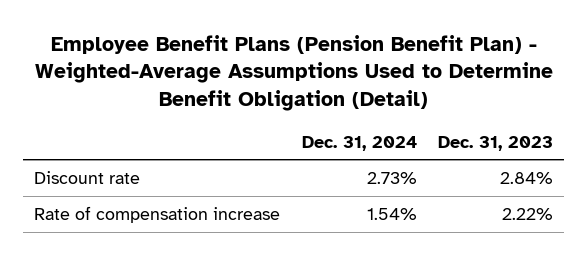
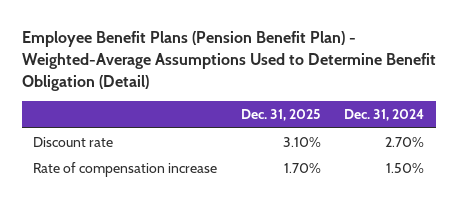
[437,135,553,151] Dec. 31, 2023 -> none
none -> [240,109,321,122] Dec. 31, 2025
[366,171,417,184] 2.73% -> [385,137,425,148] 2.70%
[366,207,417,220] 1.54% -> [386,163,425,174] 1.50%

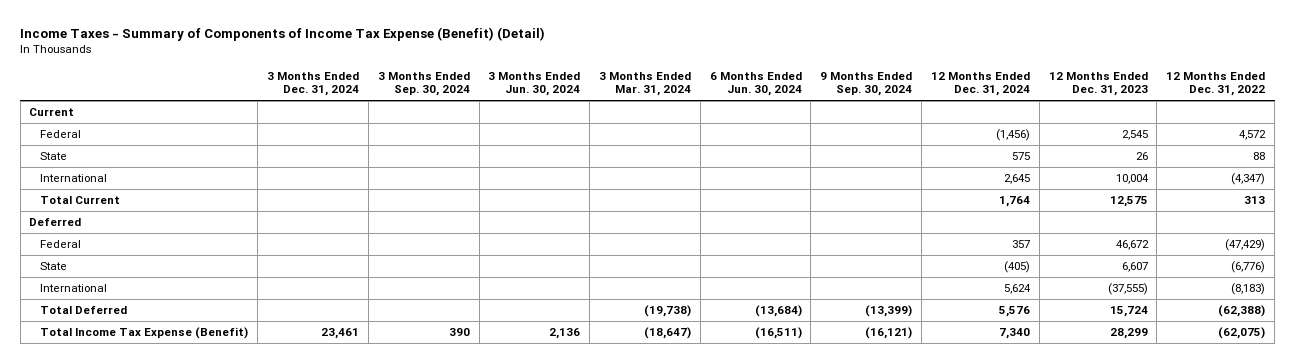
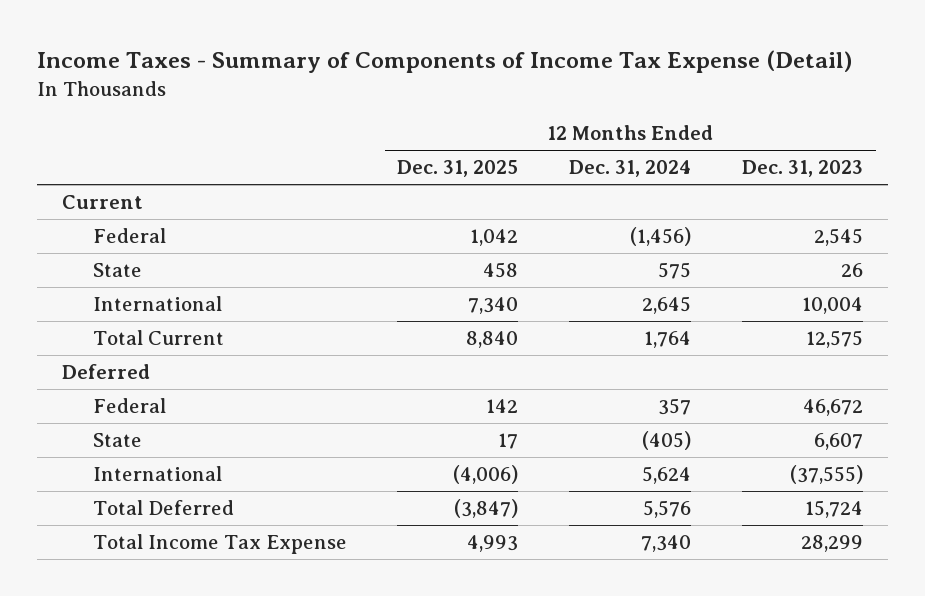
[20,26,546,41] Income Taxes - Summary of Components of Income Tax Expense (Benefit) (Detail) -> [36,50,852,74] Income Taxes - Summary of Components of Income Tax Expense (Detail)
[267,71,360,97] 3 Months Ended Dec. 31, 2024 -> none
[377,71,470,97] 3 Months Ended Sep. 30, 2024 -> none
[488,71,581,97] 3 Months Ended Jun. 30, 2024 -> none
[598,71,691,97] 3 Months Ended Mar. 31, 2024 -> none
[709,71,802,97] 6 Months Ended Jun. 30, 2024 -> none
[820,71,913,97] 9 Months Ended Sep. 30, 2024 -> none
[1166,71,1266,97] 12 Months Ended Dec. 31, 2022 -> none
none -> [397,160,519,178] Dec. 31, 2025
[40,326,249,339] Total Income Tax Expense (Benefit) -> [92,534,347,555] Total Income Tax Expense

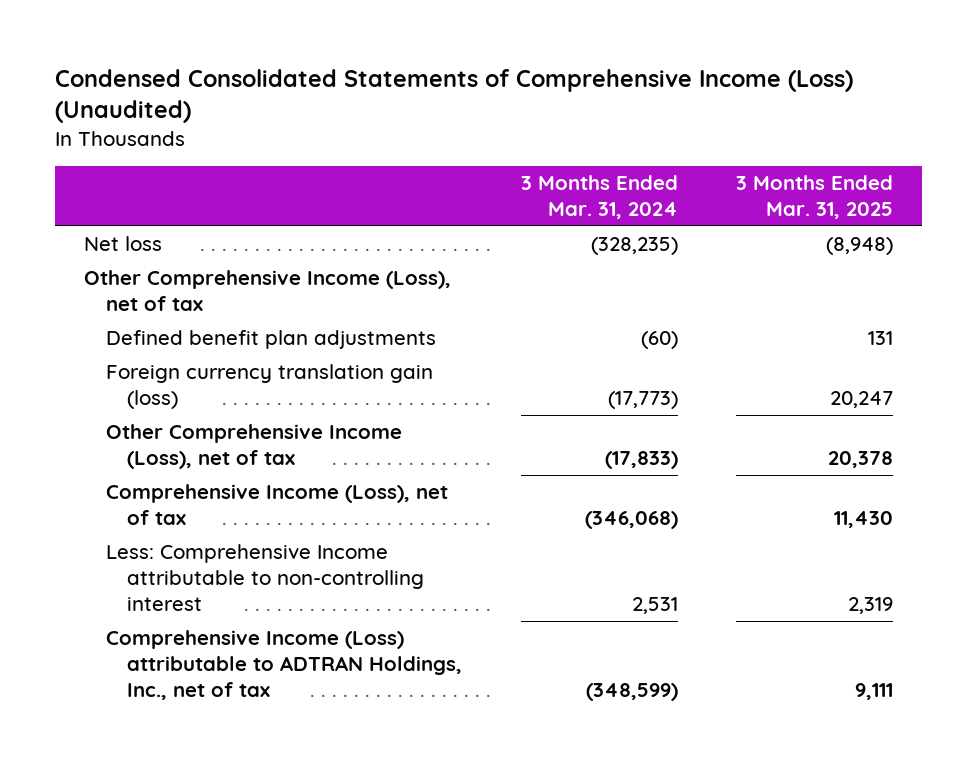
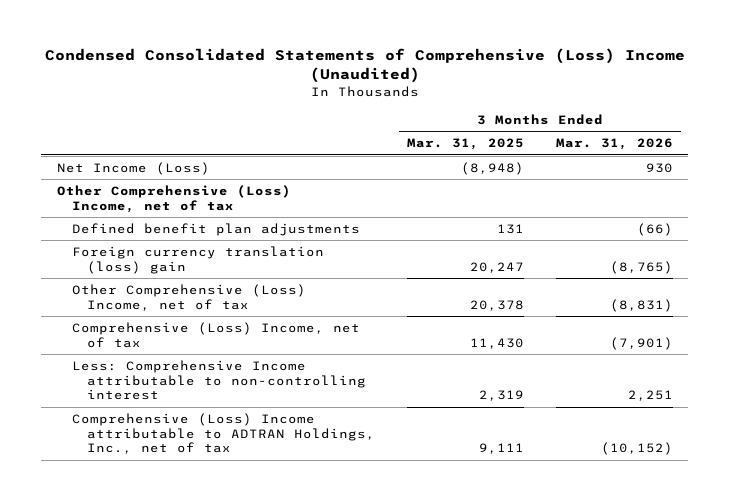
[54,68,853,124] Condensed Consolidated Statements of Comprehensive Income (Loss) (Unaudited) -> [44,48,685,84] Condensed Consolidated Statements of Comprehensive (Loss) Income (Unaudited)
[520,175,678,219] 3 Months Ended Mar. 31, 2024 -> none
none -> [555,138,673,151] Mar. 31, 2026
[84,236,163,252] Net loss -> [56,161,210,175] Net Income (Loss)
[84,270,452,311] Other Comprehensive Income (Loss), net of tax -> [56,184,291,213] Other Comprehensive (Loss) Income, net of tax
[105,364,433,409] Foreign currency translation gain (loss) -> [72,245,325,274] Foreign currency translation (loss) gain
[105,424,402,469] Other Comprehensive Income (Loss), net of tax -> [72,283,307,311] Other Comprehensive (Loss) Income, net of tax
[105,484,448,525] Comprehensive Income (Loss), net of tax -> [72,321,361,348] Comprehensive (Loss) Income, net of tax
[105,630,463,700] Comprehensive Income (Loss) attributable to ADTRAN Holdings, Inc., net of tax -> [72,412,376,455] Comprehensive (Loss) Income attributable to ADTRAN Holdings, Inc., net of tax

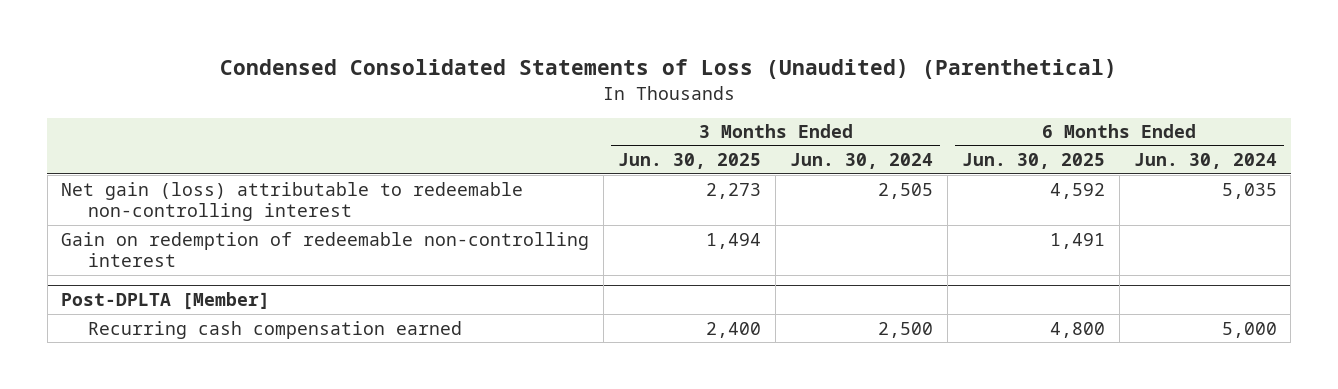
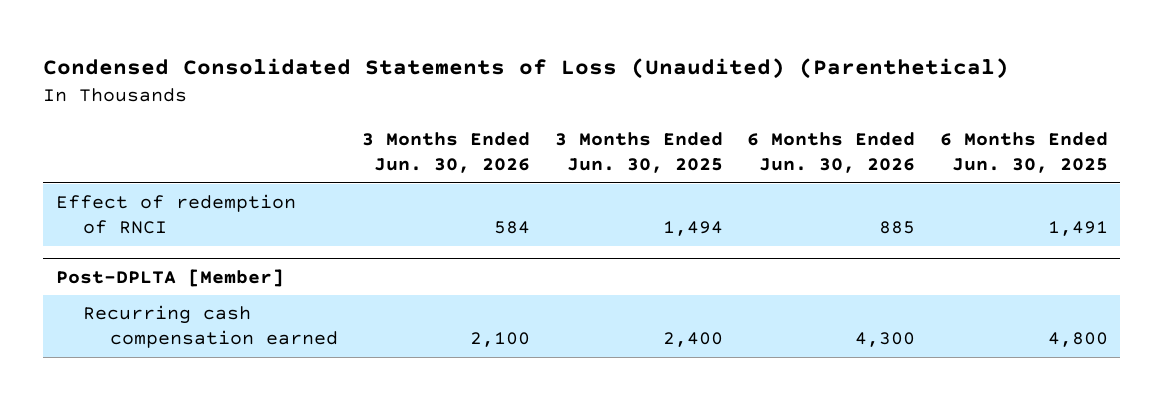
[789,153,933,170] Jun. 30, 2024 -> none
[1133,153,1277,170] Jun. 30, 2024 -> none
none -> [362,132,531,174] 3 Months Ended Jun. 30, 2026
none -> [747,132,916,174] 6 Months Ended Jun. 30, 2026
[61,181,524,222] Net gain (loss) attributable to redeemable non-controlling interest -> none
[61,231,590,268] Gain on redemption of redeemable non-controlling interest -> [55,194,296,235] Effect of redemption of RNCI

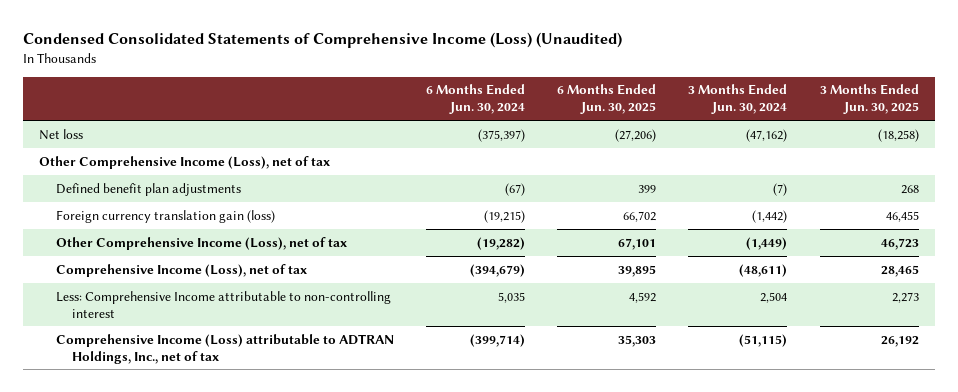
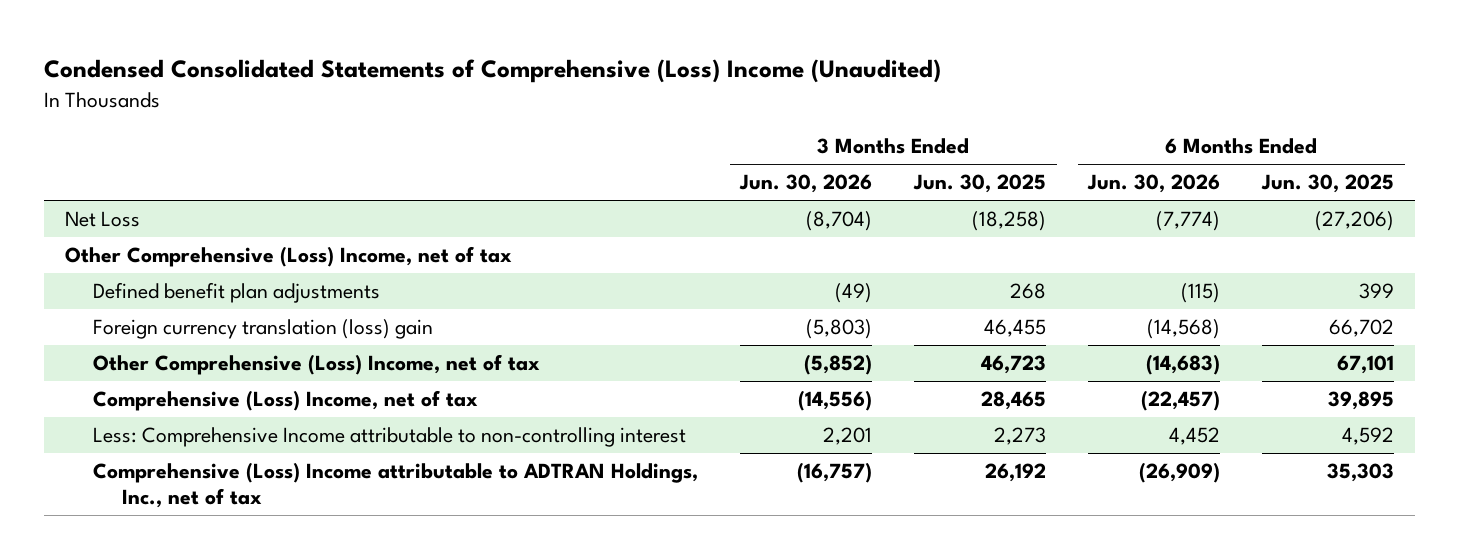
[23,32,623,49] Condensed Consolidated Statements of Comprehensive Income (Loss) (Unaudited) -> [43,59,941,84] Condensed Consolidated Statements of Comprehensive (Loss) Income (Unaudited)
[425,84,525,115] 6 Months Ended Jun. 30, 2024 -> none
[688,84,788,115] 3 Months Ended Jun. 30, 2024 -> none
none -> [739,174,873,194] Jun. 30, 2026
none -> [1087,174,1221,194] Jun. 30, 2026
[39,128,84,140] Net loss -> [64,211,140,228] Net Loss
[39,155,331,169] Other Comprehensive Income (Loss), net of tax -> [64,246,512,268] Other Comprehensive (Loss) Income, net of tax
[55,209,275,223] Foreign currency translation gain (loss) -> [93,319,434,340] Foreign currency translation (loss) gain
[55,236,347,250] Other Comprehensive Income (Loss), net of tax -> [93,354,541,376] Other Comprehensive (Loss) Income, net of tax
[55,263,307,277] Comprehensive Income (Loss), net of tax -> [93,390,479,412] Comprehensive (Loss) Income, net of tax
[55,333,394,364] Comprehensive Income (Loss) attributable to ADTRAN Holdings, Inc., net of tax -> [93,462,699,508] Comprehensive (Loss) Income attributable to ADTRAN Holdings, Inc., net of tax

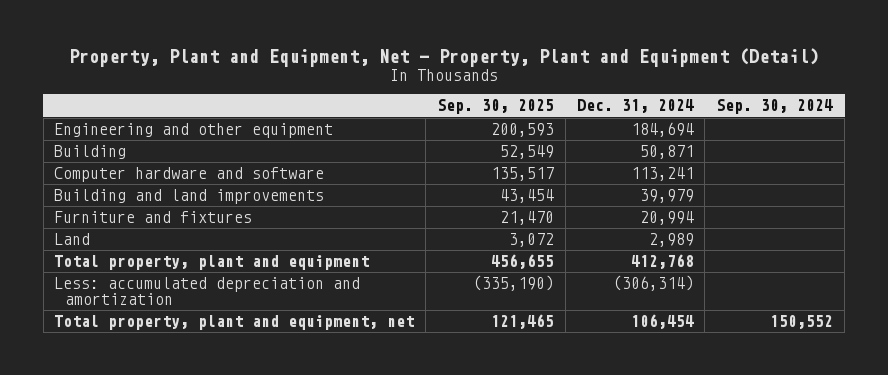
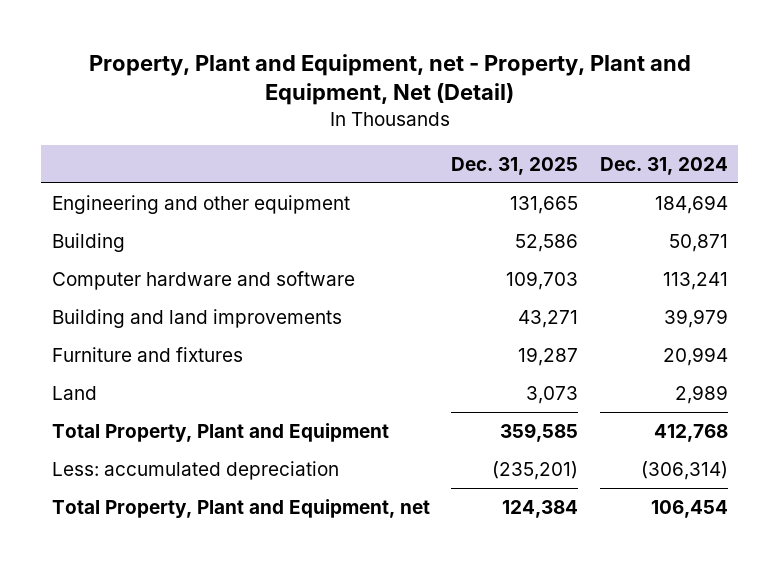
[68,48,819,68] Property, Plant and Equipment, Net - Property, Plant and Equipment (Detail) -> [88,53,691,106] Property, Plant and Equipment, net - Property, Plant and Equipment, Net (Detail)
[437,99,555,115] Sep. 30, 2025 -> none
[716,99,834,115] Sep. 30, 2024 -> none
none -> [451,156,579,175] Dec. 31, 2025
[54,255,370,271] Total property, plant and equipment -> [51,422,389,442] Total Property, Plant and Equipment
[54,277,361,305] Less: accumulated depreciation and amortization -> [51,460,339,480] Less: accumulated depreciation
[54,315,415,331] Total property, plant and equipment, net -> [51,498,430,518] Total Property, Plant and Equipment, net

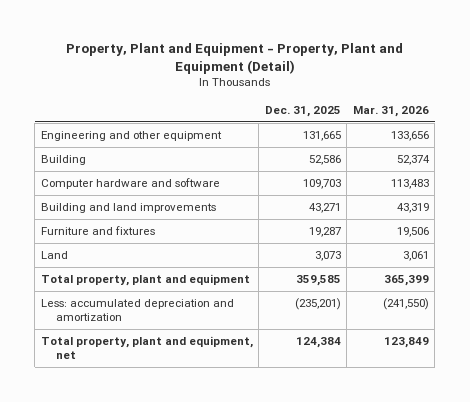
[88,53,691,106] Property, Plant and Equipment, net - Property, Plant and Equipment, Net (Detail) -> [65,42,403,74] Property, Plant and Equipment - Property, Plant and Equipment (Detail)
[599,156,728,175] Dec. 31, 2024 -> none
none -> [352,105,429,117] Mar. 31, 2026
[51,422,389,442] Total Property, Plant and Equipment -> [40,273,250,286] Total property, plant and equipment
[51,460,339,480] Less: accumulated depreciation -> [40,298,234,322] Less: accumulated depreciation and amortization
[51,498,430,518] Total Property, Plant and Equipment, net -> [40,335,253,360] Total property, plant and equipment, net

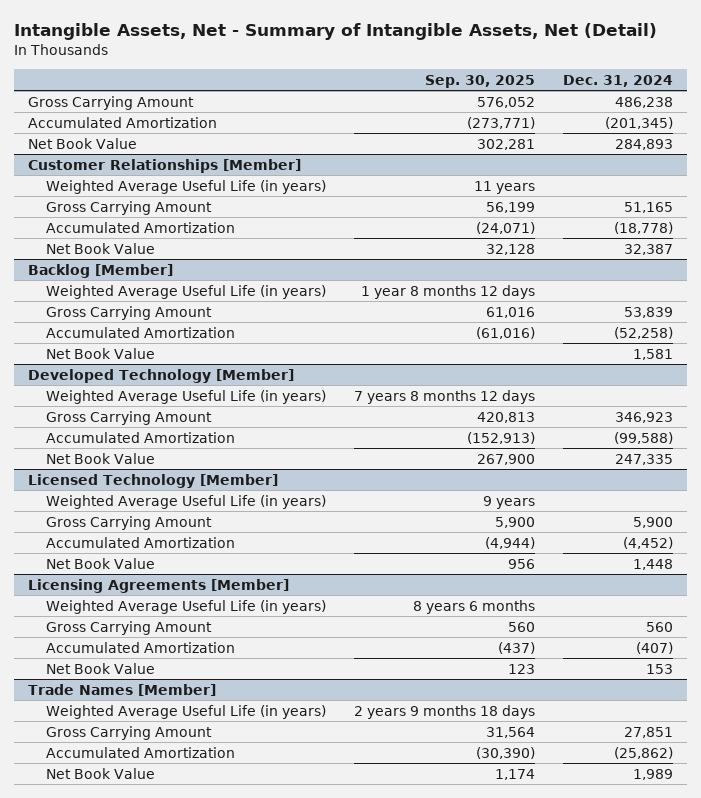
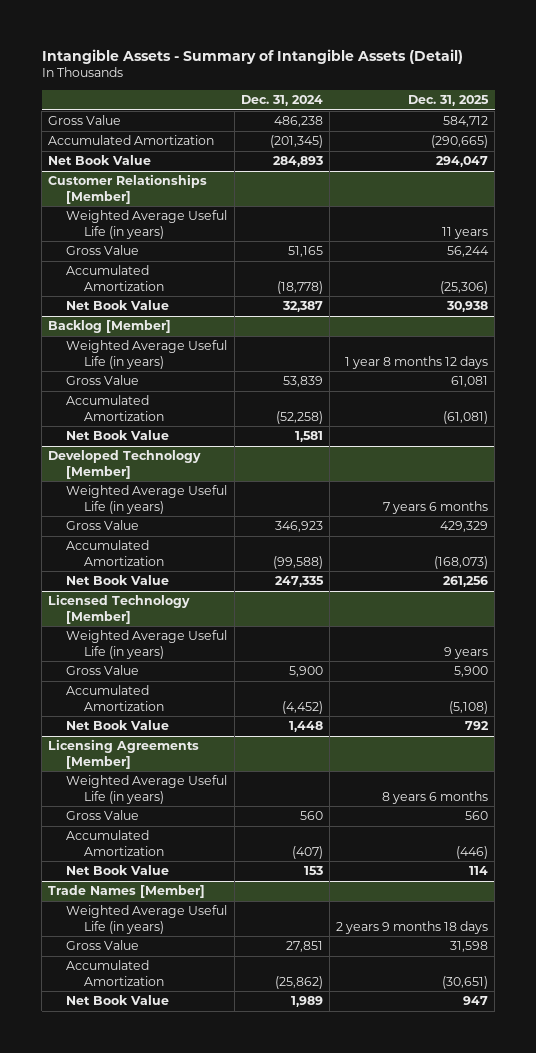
[13,22,657,40] Intangible Assets, Net - Summary of Intangible Assets, Net (Detail) -> [41,48,463,64] Intangible Assets - Summary of Intangible Assets (Detail)
[424,74,535,88] Sep. 30, 2025 -> none
none -> [408,95,490,107] Dec. 31, 2025
[27,95,194,110] Gross Carrying Amount -> [48,115,122,126] Gross Value
[46,200,213,215] Gross Carrying Amount -> [66,245,140,256] Gross Value
[46,305,213,320] Gross Carrying Amount -> [66,375,140,386] Gross Value
[46,410,213,425] Gross Carrying Amount -> [66,520,140,531] Gross Value
[46,515,213,530] Gross Carrying Amount -> [66,665,140,676] Gross Value
[46,620,213,635] Gross Carrying Amount -> [66,810,140,821] Gross Value
[46,725,213,740] Gross Carrying Amount -> [66,940,140,951] Gross Value

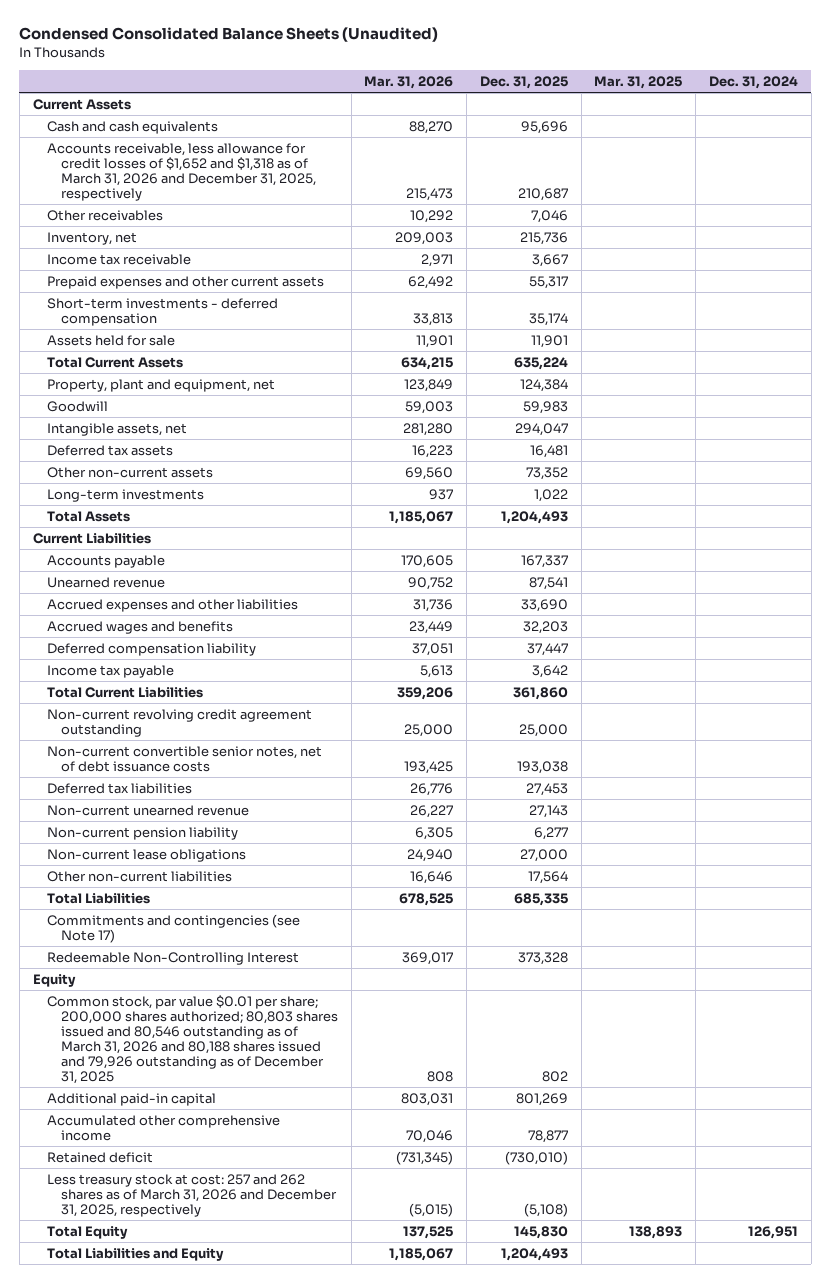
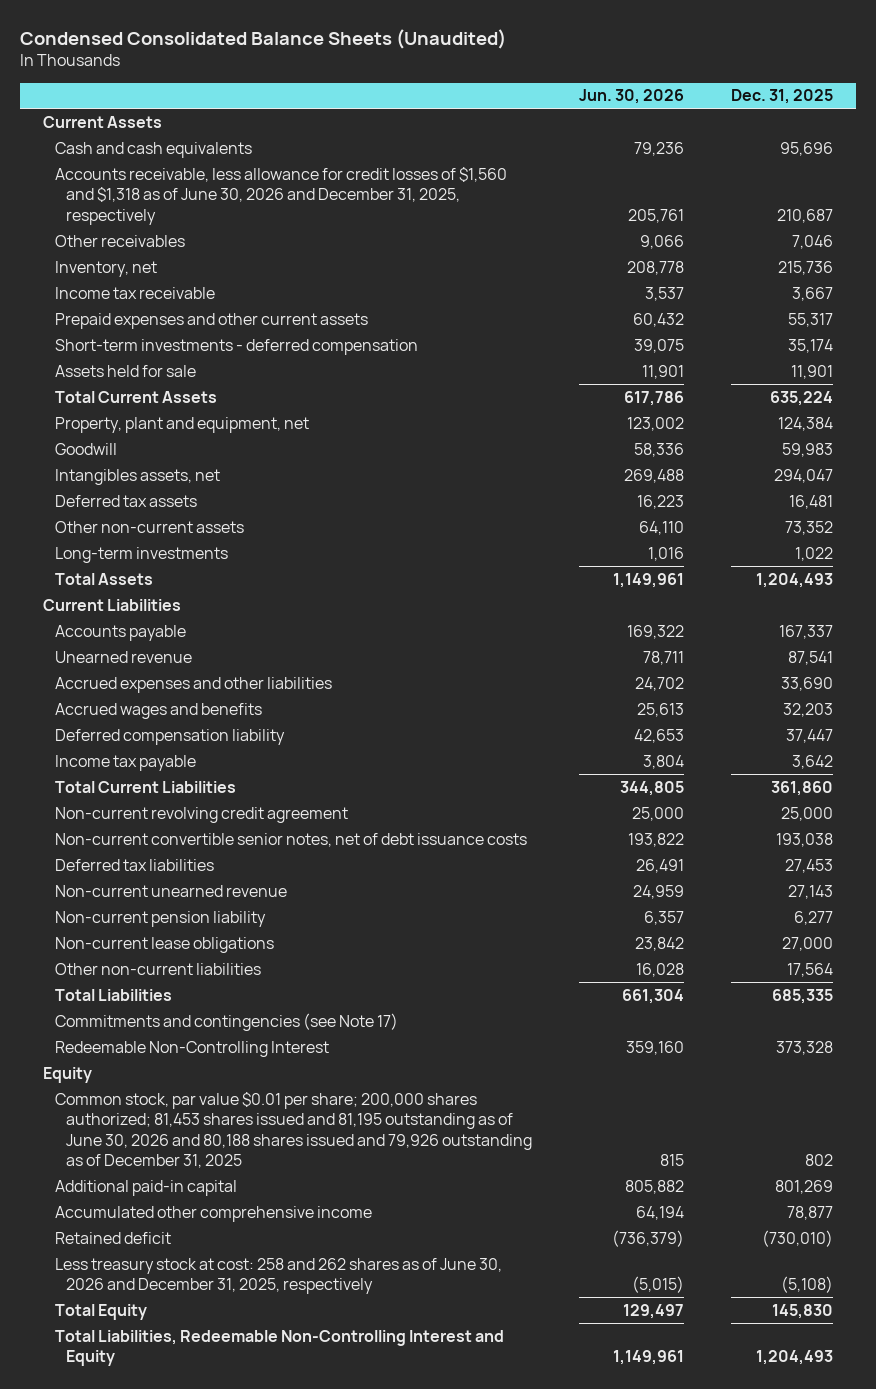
[364,75,454,89] Mar. 31, 2026 -> none
[594,75,683,89] Mar. 31, 2025 -> none
[708,75,798,89] Dec. 31, 2024 -> none
none -> [579,89,685,105] Jun. 30, 2026
[46,142,316,201] Accounts receivable, less allowance for credit losses of $1,652 and $1,318 as of March 31, 2026 and December 31, 2025, respectively -> [54,166,507,225] Accounts receivable, less allowance for credit losses of $1,560 and $1,318 as of June 30, 2026 and December 31, 2025, respectively
[46,422,187,436] Intangible assets, net -> [54,468,220,485] Intangibles assets, net
[46,708,312,737] Non-current revolving credit agreement outstanding -> [54,806,348,823] Non-current revolving credit agreement
[46,994,338,1085] Common stock, par value $0.01 per share; 200,000 shares authorized; 80,803 shares issued and 80,546 outstanding as of March 31, 2026 and 80,188 shares issued and 79,926 outstanding as of December 31, 2025 -> [54,1091,533,1169] Common stock, par value $0.01 per share; 200,000 shares authorized; 81,453 shares issued and 81,195 outstanding as of June 30, 2026 and 80,188 shares issued and 79,926 outstanding as of December 31, 2025
[46,1173,337,1217] Less treasury stock at cost: 257 and 262 shares as of March 31, 2026 and December 31, 2025, respectively -> [54,1257,502,1295] Less treasury stock at cost: 258 and 262 shares as of June 30, 2026 and December 31, 2025, respectively
[46,1247,224,1261] Total Liabilities and Equity -> [54,1329,504,1367] Total Liabilities, Redeemable Non-Controlling Interest and Equity

